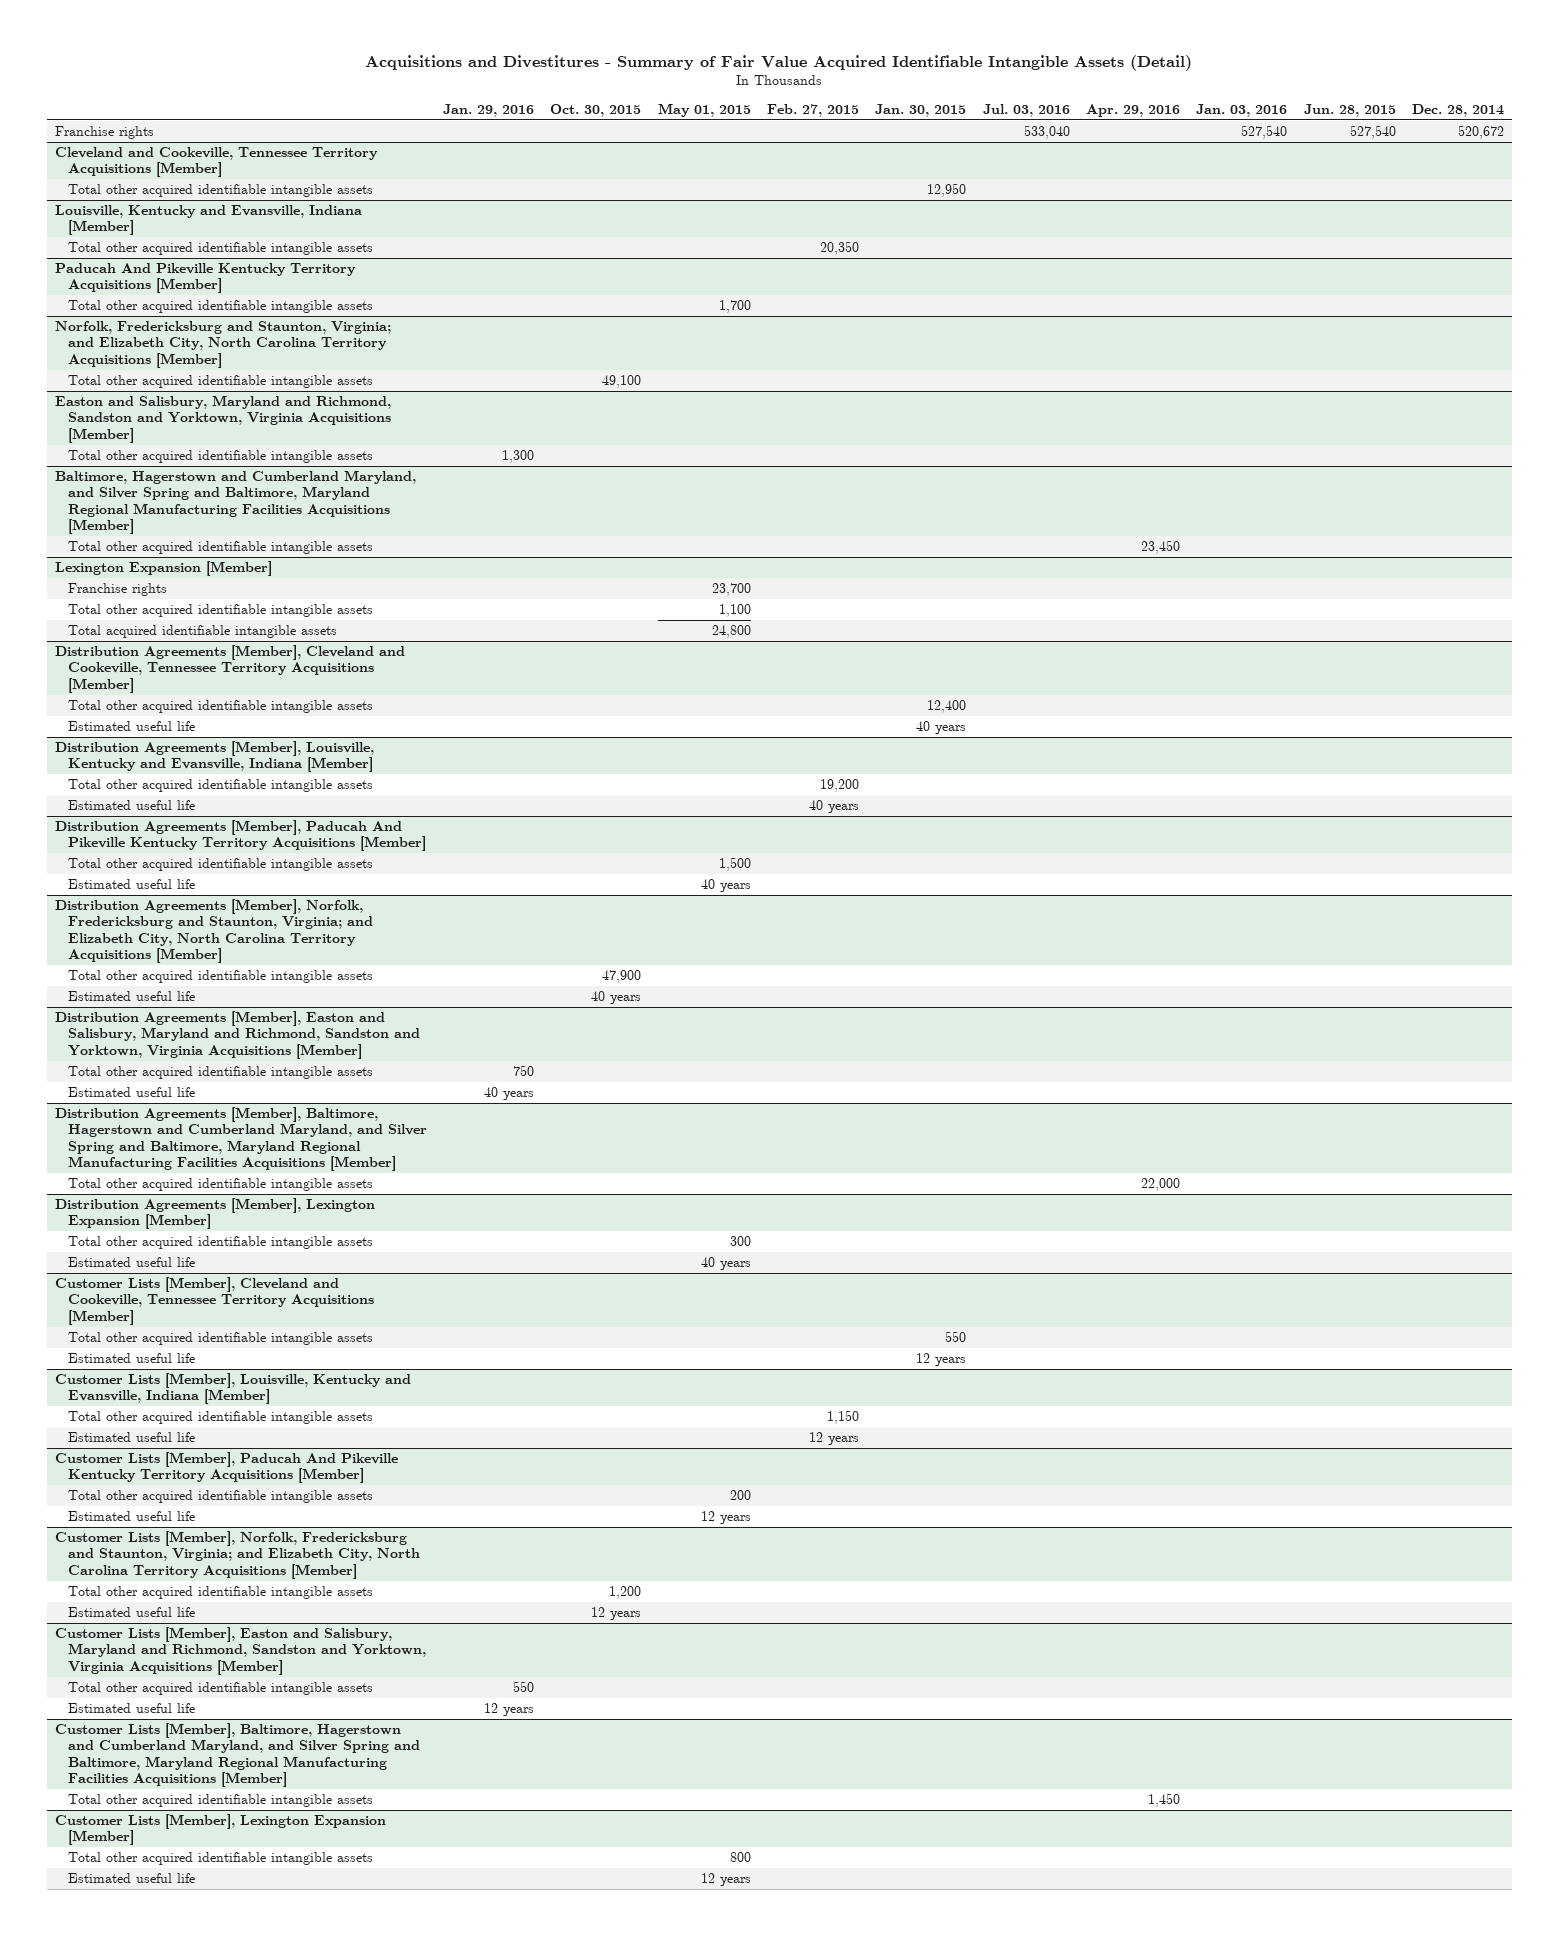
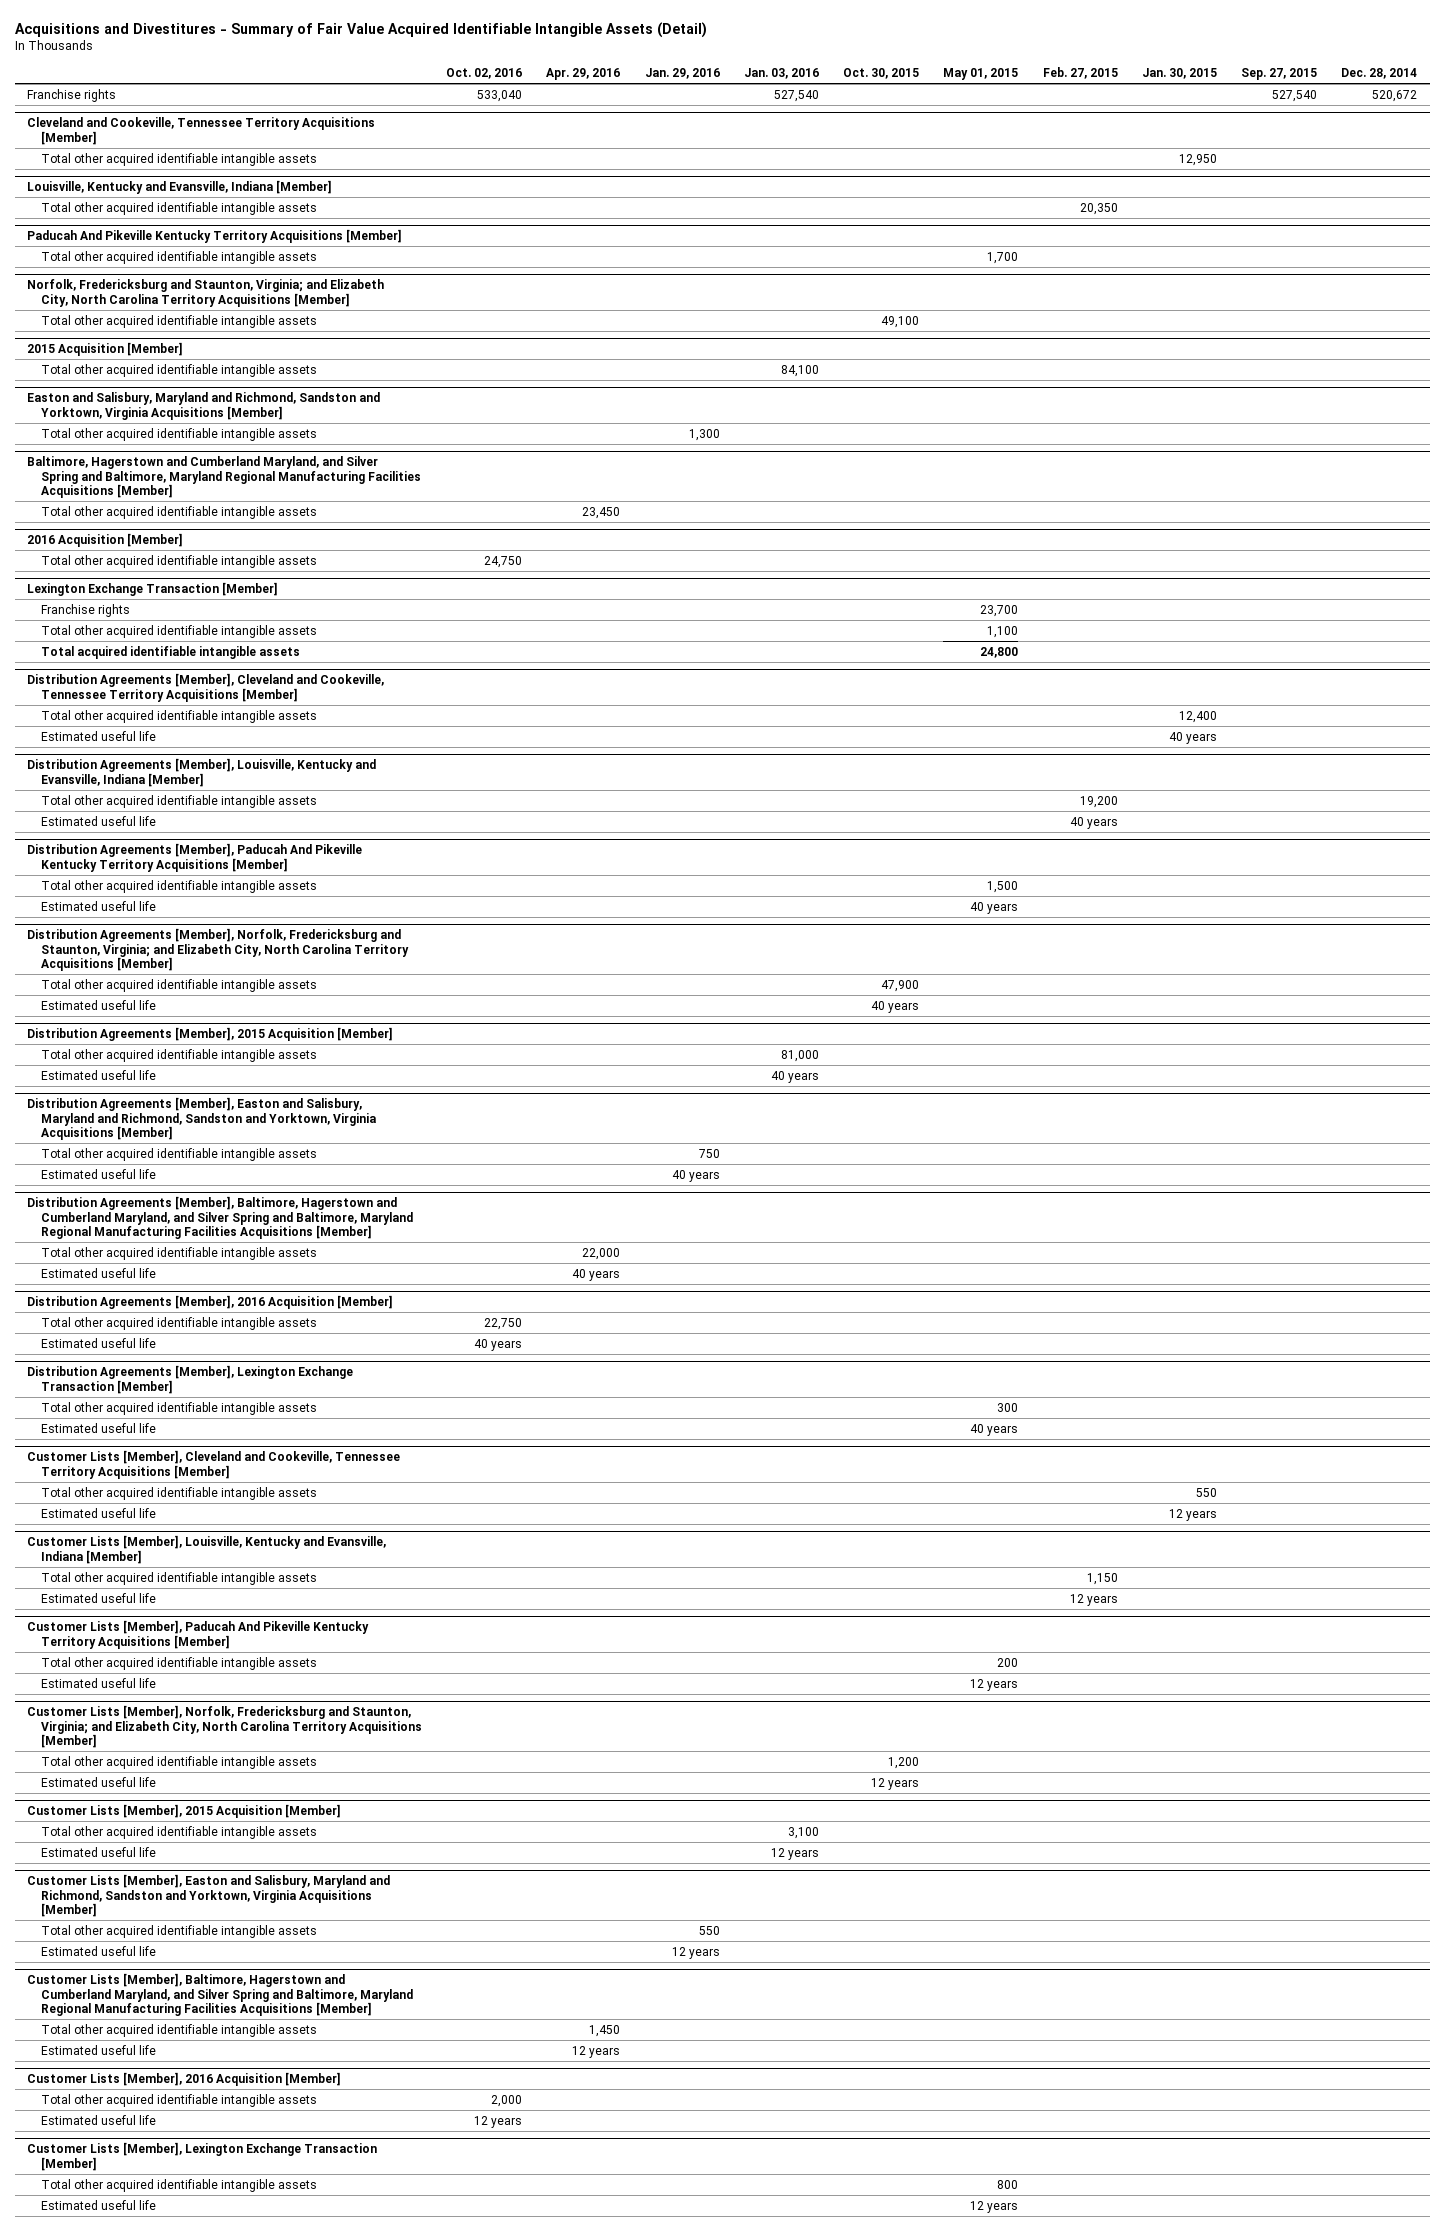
[982,103,1070,117] Jul. 03, 2016 -> none
[1303,103,1396,117] Jun. 28, 2015 -> none
none -> [446,68,523,80] Oct. 02, 2016
none -> [1241,68,1318,81] Sep. 27, 2015
none -> [27,342,184,357] 2015 Acquisition [Member]
none -> [40,363,317,377] Total other acquired identifiable intangible assets
none -> [27,533,184,548] 2016 Acquisition [Member]
none -> [40,554,317,568] Total other acquired identifiable intangible assets
[54,561,272,577] Lexington Expansion [Member] -> [27,582,279,597] Lexington Exchange Transaction [Member]
none -> [27,1027,394,1042] Distribution Agreements [Member], 2015 Acquisition [Member]
none -> [40,1048,317,1062] Total other acquired identifiable intangible assets
none -> [40,1069,156,1080] Estimated useful life
none -> [40,1267,156,1278] Estimated useful life
none -> [27,1295,394,1310] Distribution Agreements [Member], 2016 Acquisition [Member]
none -> [40,1316,317,1330] Total other acquired identifiable intangible assets
none -> [40,1337,156,1348] Estimated useful life
[54,1198,375,1230] Distribution Agreements [Member], Lexington Expansion [Member] -> [27,1365,354,1394] Distribution Agreements [Member], Lexington Exchange Transaction [Member]
none -> [27,1804,342,1819] Customer Lists [Member], 2015 Acquisition [Member]
none -> [40,1825,317,1839] Total other acquired identifiable intangible assets
none -> [40,1846,156,1857] Estimated useful life
none -> [40,2044,156,2055] Estimated useful life
none -> [27,2072,342,2087] Customer Lists [Member], 2016 Acquisition [Member]
none -> [40,2093,317,2107] Total other acquired identifiable intangible assets
none -> [40,2114,156,2125] Estimated useful life
[54,1814,386,1846] Customer Lists [Member], Lexington Expansion [Member] -> [27,2142,378,2171] Customer Lists [Member], Lexington Exchange Transaction [Member]

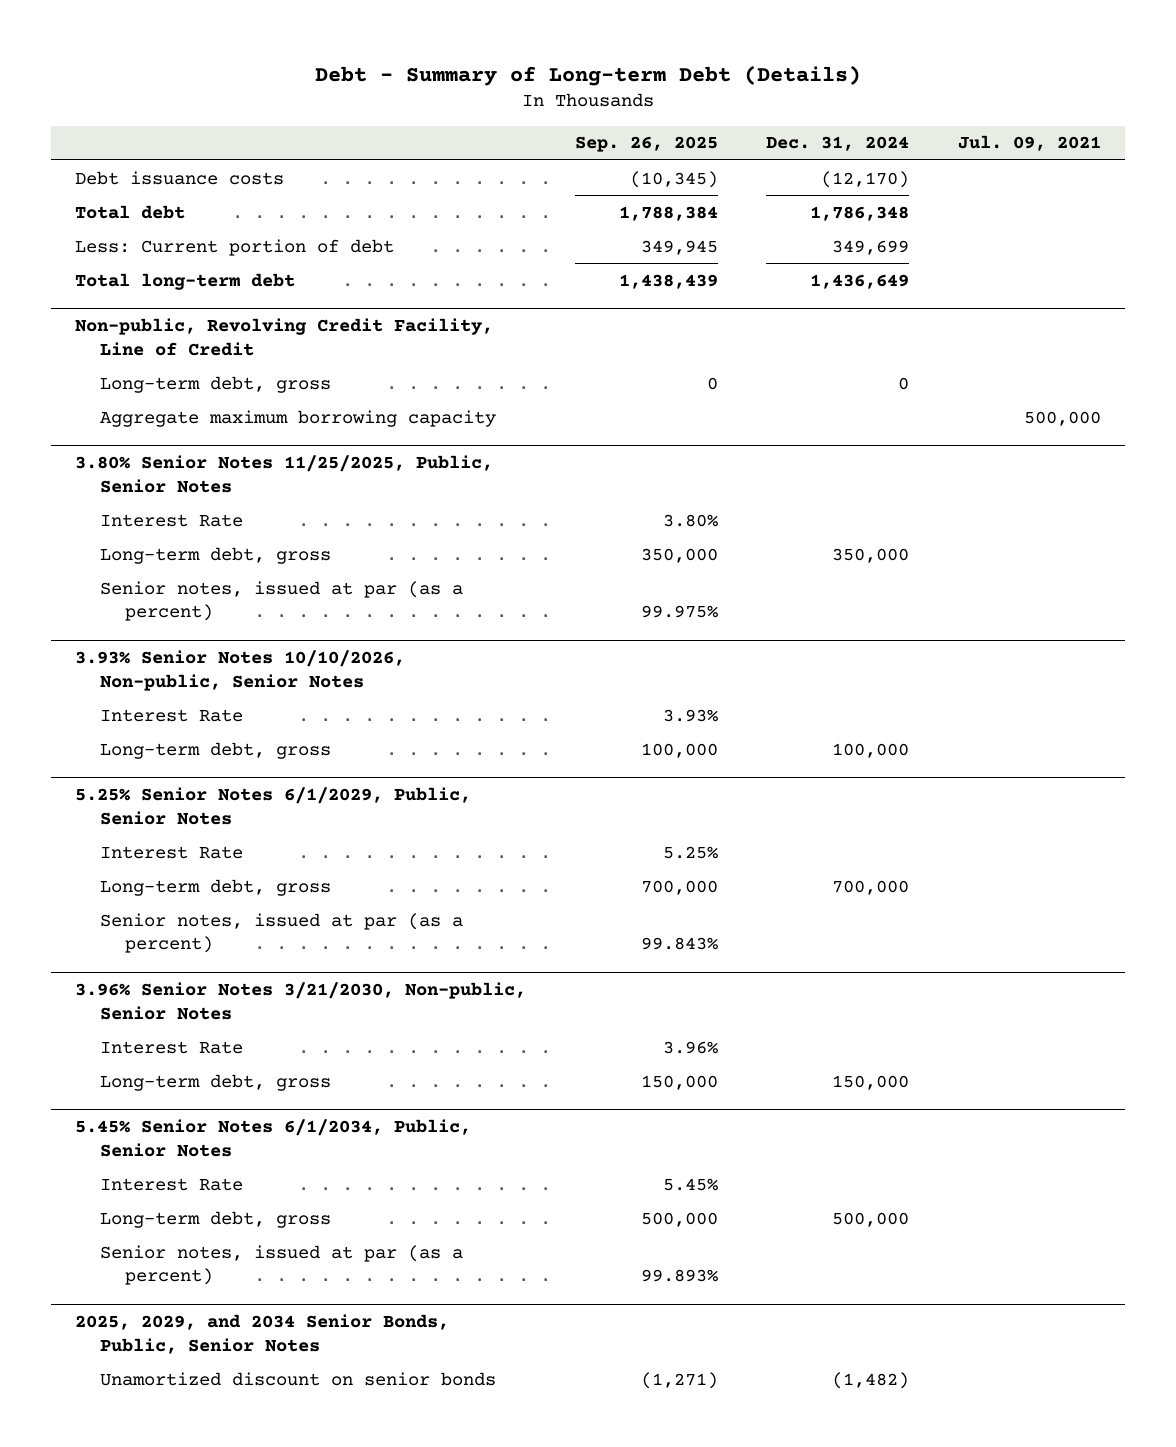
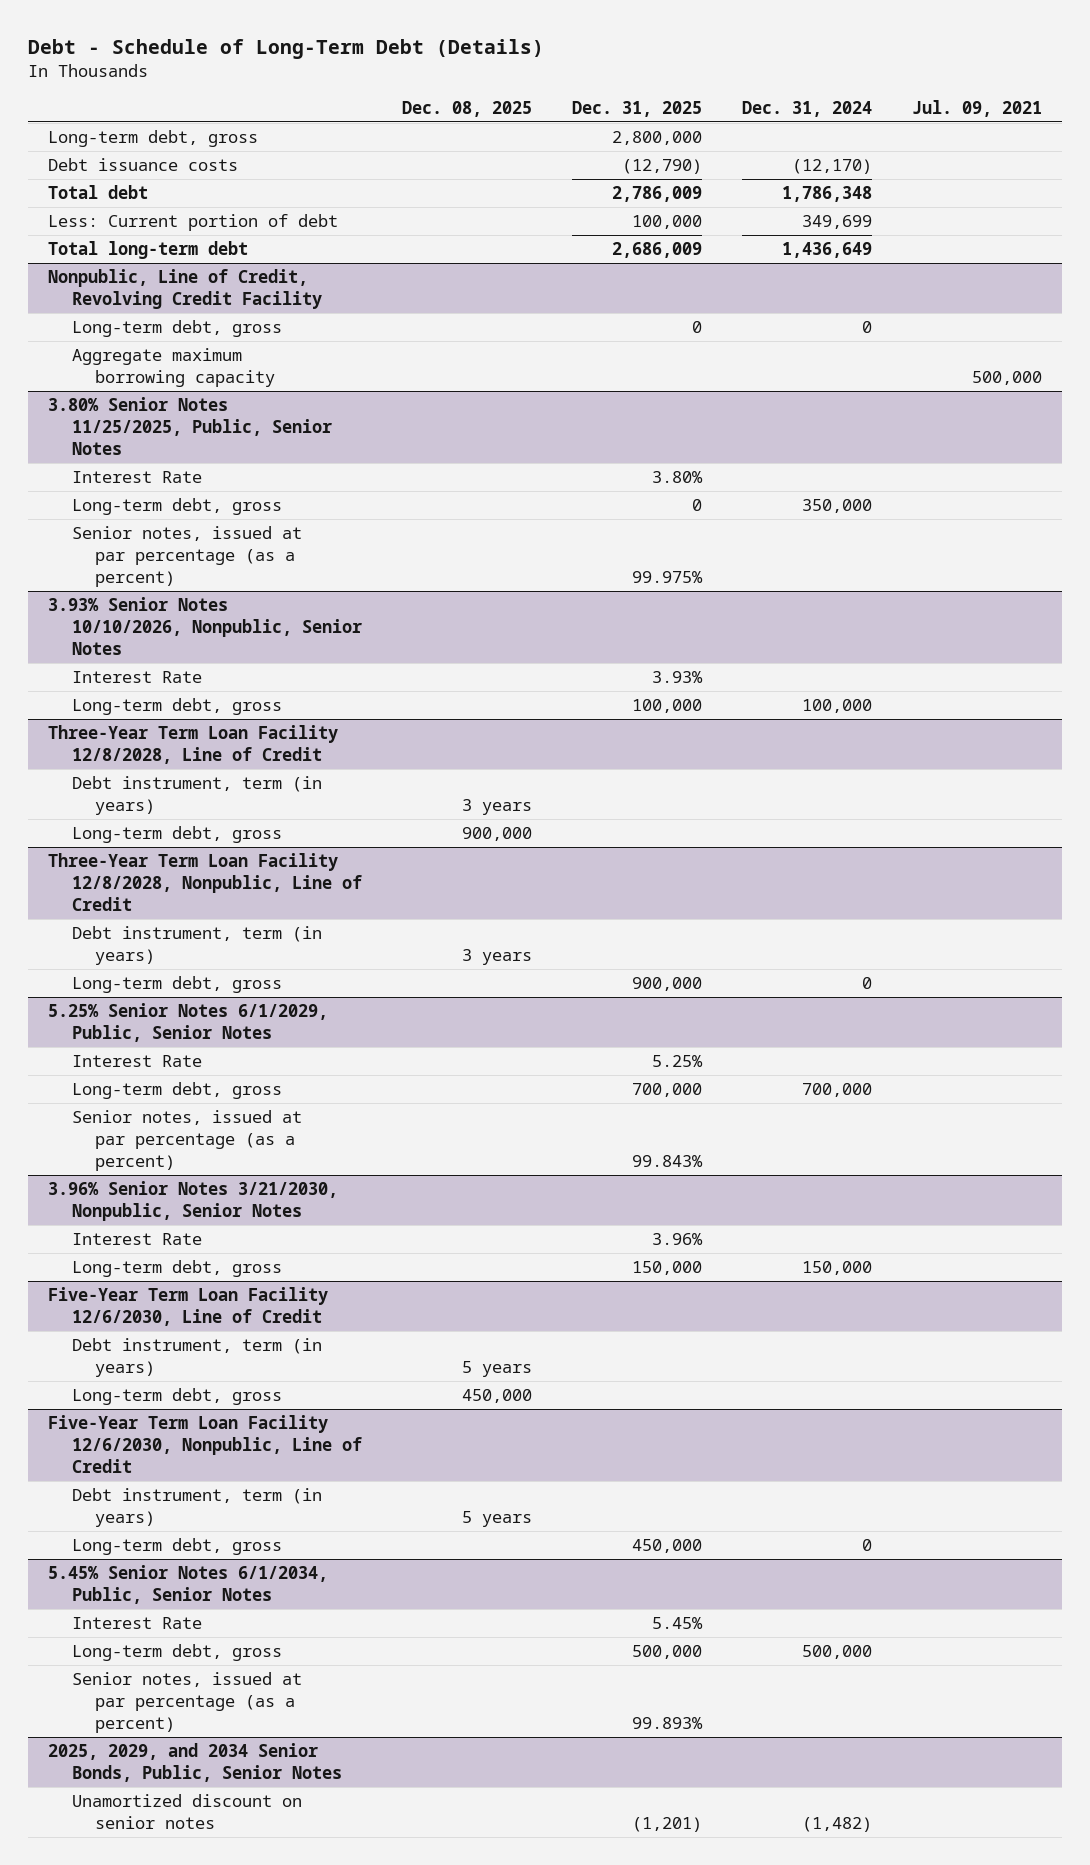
[315,64,862,86] Debt - Summary of Long-term Debt (Details) -> [27,38,544,59] Debt - Schedule of Long-Term Debt (Details)
[574,136,718,153] Sep. 26, 2025 -> none
none -> [401,100,532,117] Dec. 08, 2025
none -> [571,100,702,117] Dec. 31, 2025
none -> [47,130,258,148] Long-term debt, gross
[75,318,494,356] Non-public, Revolving Credit Facility, Line of Credit -> [47,269,322,310] Nonpublic, Line of Credit, Revolving Credit Facility
[99,580,463,621] Senior notes, issued at par (as a percent) -> [71,526,302,588] Senior notes, issued at par percentage (as a percent)
[75,650,406,691] 3.93% Senior Notes 10/10/2026, Non-public, Senior Notes -> [47,597,362,656] 3.93% Senior Notes 10/10/2026, Nonpublic, Senior Notes
none -> [47,725,338,765] Three-Year Term Loan Facility 12/8/2028, Line of Credit
none -> [71,776,322,816] Debt instrument, term (in years)
none -> [71,826,282,844] Long-term debt, gross
none -> [47,853,362,912] Three-Year Term Loan Facility 12/8/2028, Nonpublic, Line of Credit
none -> [71,926,322,966] Debt instrument, term (in years)
none -> [71,976,282,994] Long-term debt, gross
[99,912,463,953] Senior notes, issued at par (as a percent) -> [71,1110,302,1172] Senior notes, issued at par percentage (as a percent)
[75,982,527,1020] 3.96% Senior Notes 3/21/2030, Non-public, Senior Notes -> [47,1181,338,1222] 3.96% Senior Notes 3/21/2030, Nonpublic, Senior Notes
none -> [47,1287,328,1327] Five-Year Term Loan Facility 12/6/2030, Line of Credit
none -> [71,1338,322,1378] Debt instrument, term (in years)
none -> [71,1388,282,1406] Long-term debt, gross
none -> [47,1415,362,1474] Five-Year Term Loan Facility 12/6/2030, Nonpublic, Line of Credit
none -> [71,1488,322,1528] Debt instrument, term (in years)
none -> [71,1538,282,1556] Long-term debt, gross
[99,1244,463,1285] Senior notes, issued at par (as a percent) -> [71,1672,302,1734] Senior notes, issued at par percentage (as a percent)
[99,1371,496,1386] Unamortized discount on senior bonds -> [71,1794,302,1830] Unamortized discount on senior notes

